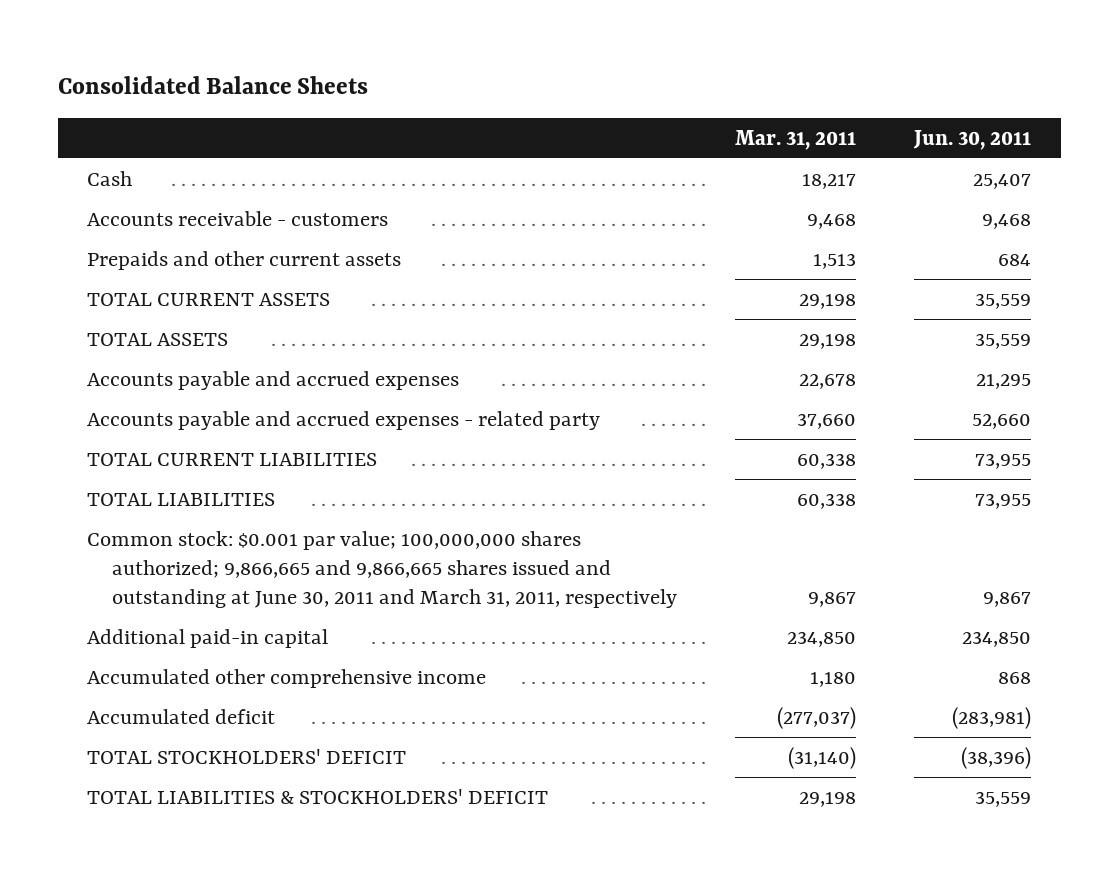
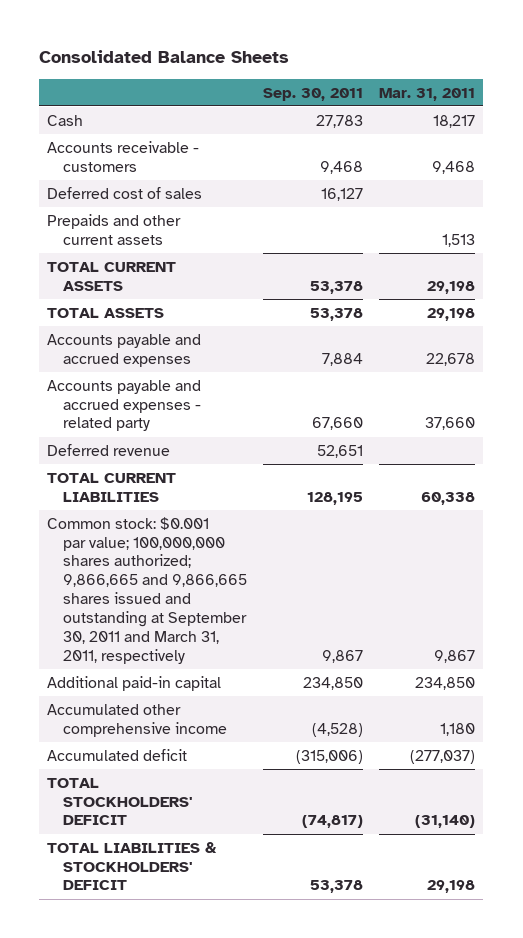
[913,129,1032,150] Jun. 30, 2011 -> none
none -> [263,87,364,101] Sep. 30, 2011
none -> [47,186,203,199] Deferred cost of sales
none -> [47,443,171,456] Deferred revenue
[86,492,275,506] TOTAL LIABILITIES -> none
[86,530,677,608] Common stock: $0.001 par value; 100,000,000 shares authorized; 9,866,665 and 9,866,665 shares issued and outstanding at June 30, 2011 and March 31, 2011, respectively -> [47,516,248,664] Common stock: $0.001 par value; 100,000,000 shares authorized; 9,866,665 and 9,866,665 shares issued and outstanding at September 30, 2011 and March 31, 2011, respectively

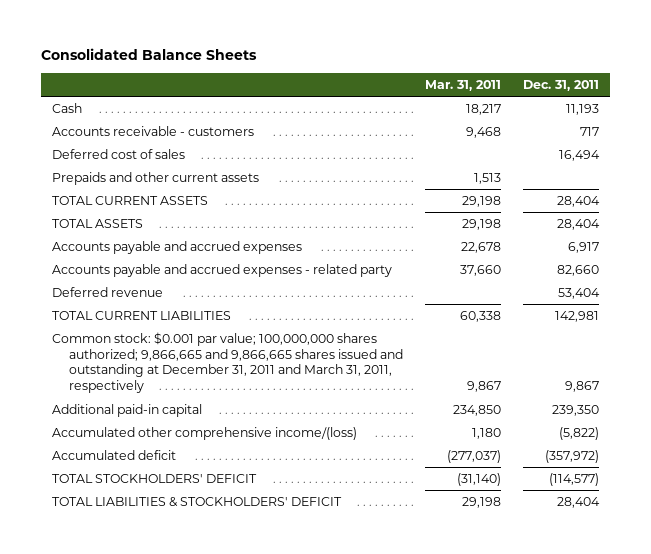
[263,87,364,101] Sep. 30, 2011 -> none
none -> [522,79,599,91] Dec. 31, 2011
[47,516,248,664] Common stock: $0.001 par value; 100,000,000 shares authorized; 9,866,665 and 9,866,665 shares issued and outstanding at September 30, 2011 and March 31, 2011, respectively -> [52,332,403,394] Common stock: $0.001 par value; 100,000,000 shares authorized; 9,866,665 and 9,866,665 shares issued and outstanding at December 31, 2011 and March 31, 2011, respectively
[47,703,228,737] Accumulated other comprehensive income -> [52,427,358,441] Accumulated other comprehensive income/(loss)

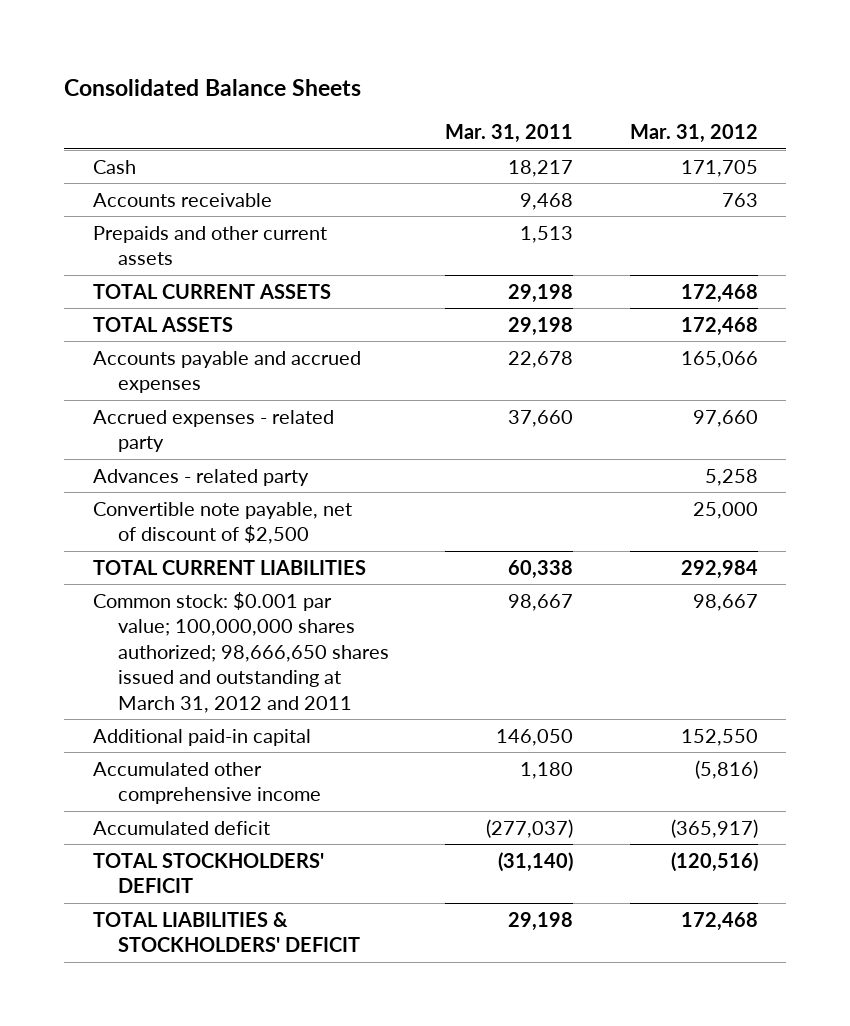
[522,79,599,91] Dec. 31, 2011 -> none
none -> [629,124,758,144] Mar. 31, 2012
[52,149,186,160] Deferred cost of sales -> none
[52,126,255,137] Accounts receivable - customers -> [92,192,272,207] Accounts receivable
[52,287,164,298] Deferred revenue -> none
[52,264,393,278] Accounts payable and accrued expenses - related party -> [92,409,334,453] Accrued expenses - related party
none -> [92,468,309,486] Advances - related party
none -> [92,501,352,545] Convertible note payable, net of discount of $2,500
[52,332,403,394] Common stock: $0.001 par value; 100,000,000 shares authorized; 9,866,665 and 9,866,665 shares issued and outstanding at December 31, 2011 and March 31, 2011, respectively -> [92,591,389,713] Common stock: $0.001 par value; 100,000,000 shares authorized; 98,666,650 shares issued and outstanding at March 31, 2012 and 2011
[466,381,501,393] 9,867 -> [508,593,574,611] 98,667
[452,405,501,417] 234,850 -> [496,728,574,746] 146,050
[52,427,358,441] Accumulated other comprehensive income/(loss) -> [92,761,321,805] Accumulated other comprehensive income

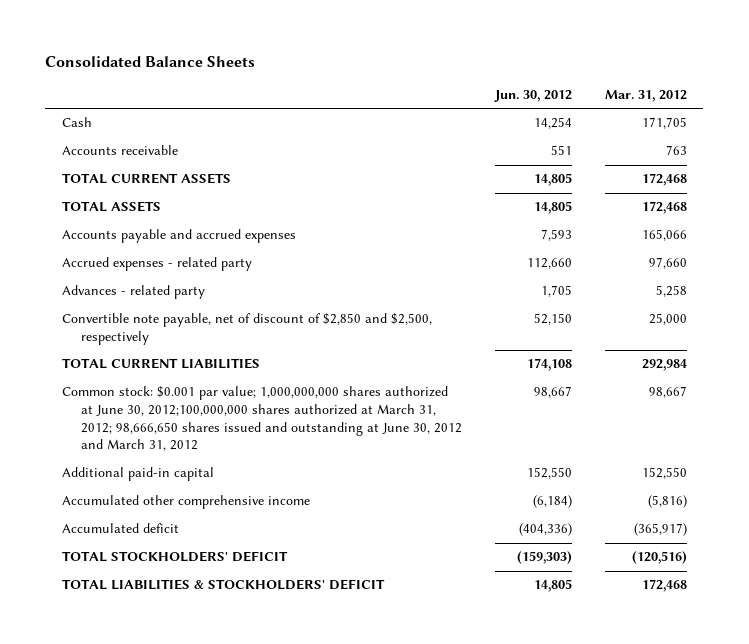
[445,124,574,144] Mar. 31, 2011 -> none
none -> [494,89,573,102] Jun. 30, 2012
[92,225,327,266] Prepaids and other current assets -> none
[92,501,352,545] Convertible note payable, net of discount of $2,500 -> [61,313,432,346] Convertible note payable, net of discount of $2,850 and $2,500, respectively
[92,591,389,713] Common stock: $0.001 par value; 100,000,000 shares authorized; 98,666,650 shares issued and outstanding at March 31, 2012 and 2011 -> [61,386,463,452] Common stock: $0.001 par value; 1,000,000,000 shares authorized at June 30, 2012;100,000,000 shares authorized at March 31, 2012; 98,666,650 shares issued and outstanding at June 30, 2012 and March 31, 2012

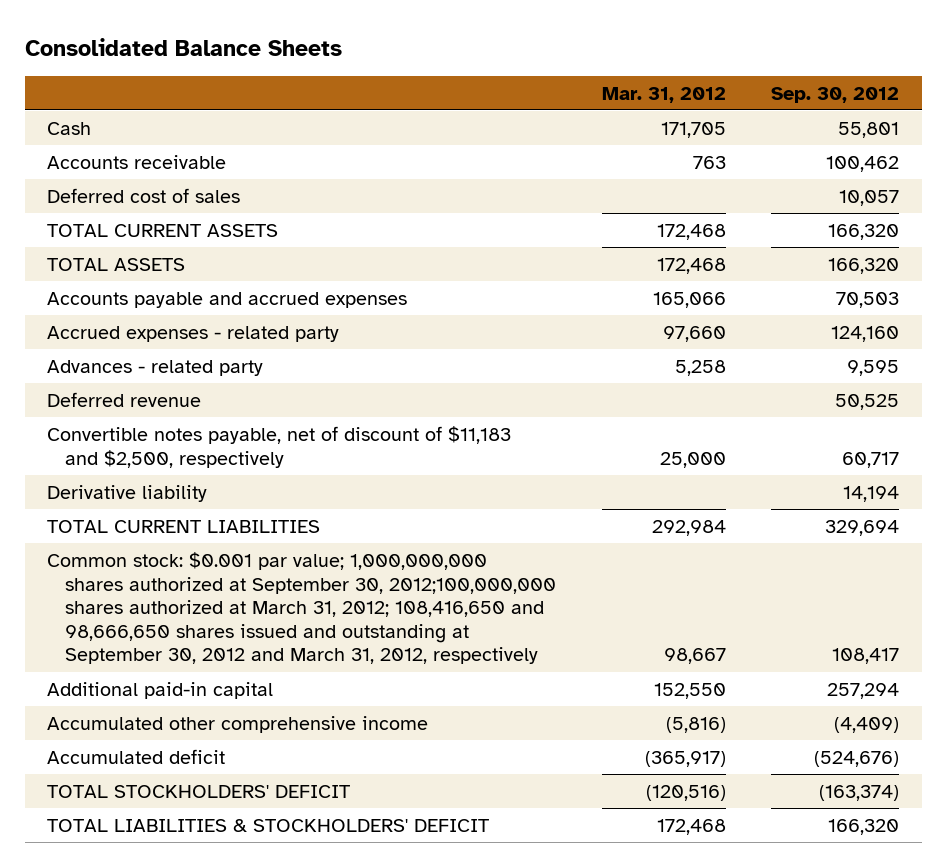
[494,89,573,102] Jun. 30, 2012 -> none
none -> [771,86,900,103] Sep. 30, 2012
none -> [47,188,241,204] Deferred cost of sales
none -> [47,392,202,408] Deferred revenue
[61,313,432,346] Convertible note payable, net of discount of $2,850 and $2,500, respectively -> [47,426,512,468] Convertible notes payable, net of discount of $11,183 and $2,500, respectively
none -> [47,485,208,503] Derivative liability
[61,386,463,452] Common stock: $0.001 par value; 1,000,000,000 shares authorized at June 30, 2012;100,000,000 shares authorized at March 31, 2012; 98,666,650 shares issued and outstanding at June 30, 2012 and March 31, 2012 -> [47,552,557,665] Common stock: $0.001 par value; 1,000,000,000 shares authorized at September 30, 2012;100,000,000 shares authorized at March 31, 2012; 108,416,650 and 98,666,650 shares issued and outstanding at September 30, 2012 and March 31, 2012, respectively

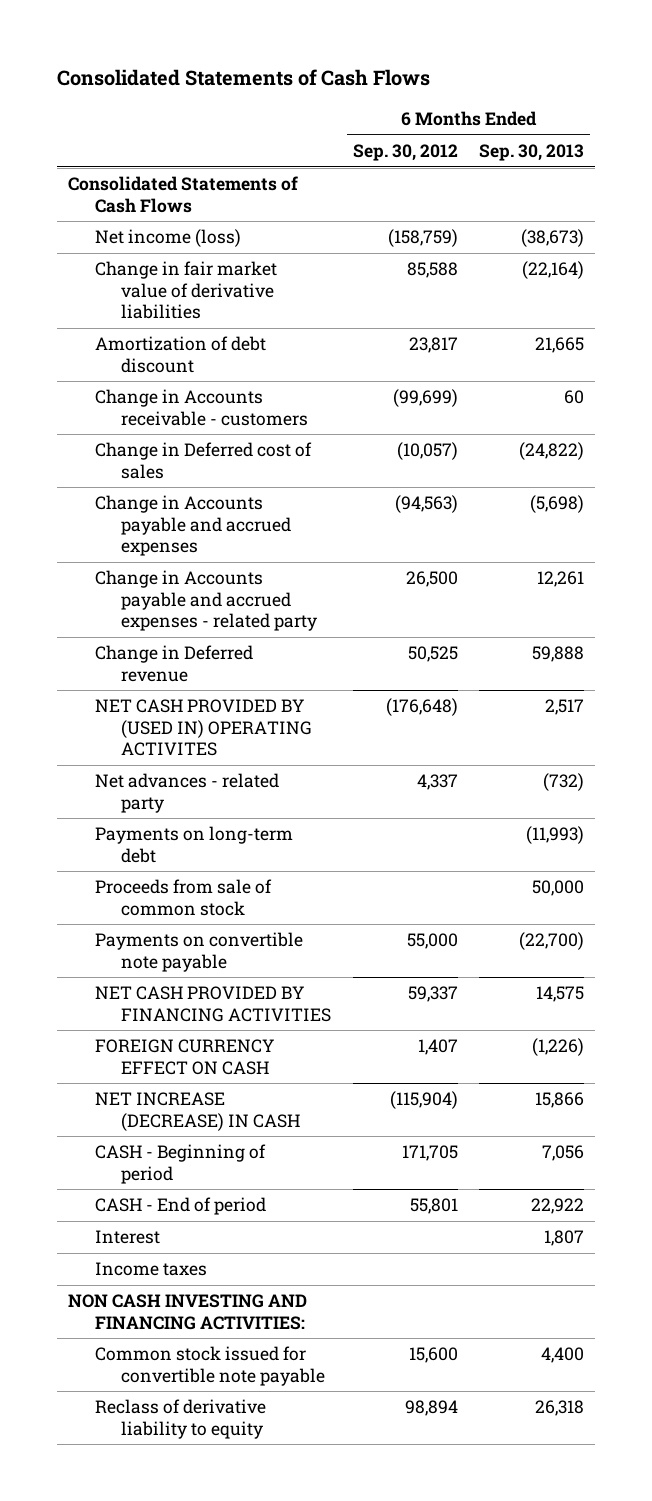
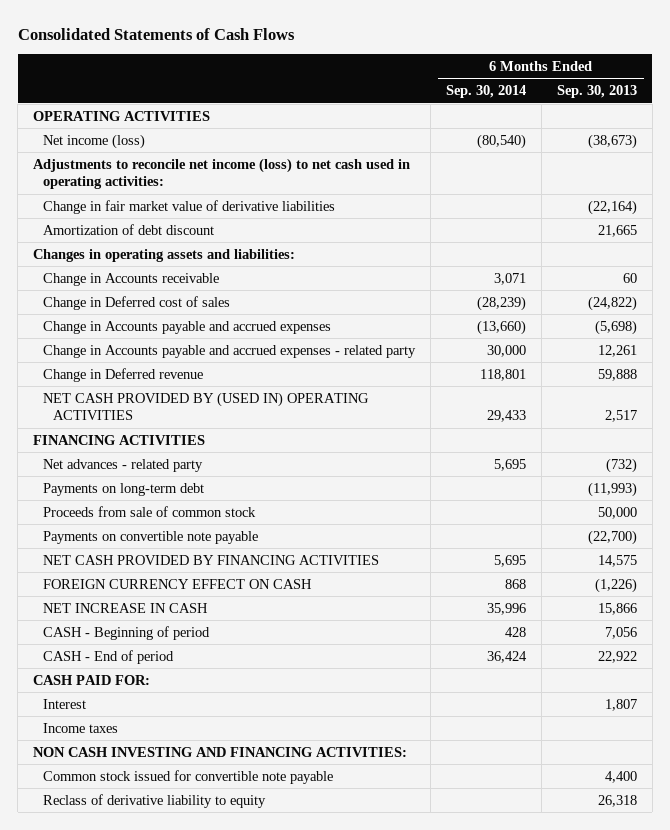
[352,143,458,161] Sep. 30, 2012 -> none
none -> [445,85,526,99] Sep. 30, 2014
[68,176,299,213] Consolidated Statements of Cash Flows -> none
none -> [33,110,211,121] OPERATING ACTIVITIES
none -> [33,157,411,190] Adjustments to reconcile net income (loss) to net cash used in operating activities:
none -> [33,248,296,262] Changes in operating assets and liabilities:
[94,389,309,426] Change in Accounts receivable - customers -> [43,272,220,286] Change in Accounts receivable
[94,699,313,756] NET CASH PROVIDED BY (USED IN) OPERATING ACTIVITES -> [43,391,370,421] NET CASH PROVIDED BY (USED IN) OPERATING ACTIVITIES
none -> [33,434,206,445] FINANCING ACTIVITIES
[94,1092,301,1131] NET INCREASE (DECREASE) IN CASH -> [43,602,209,613] NET INCREASE IN CASH
none -> [33,674,151,685] CASH PAID FOR:

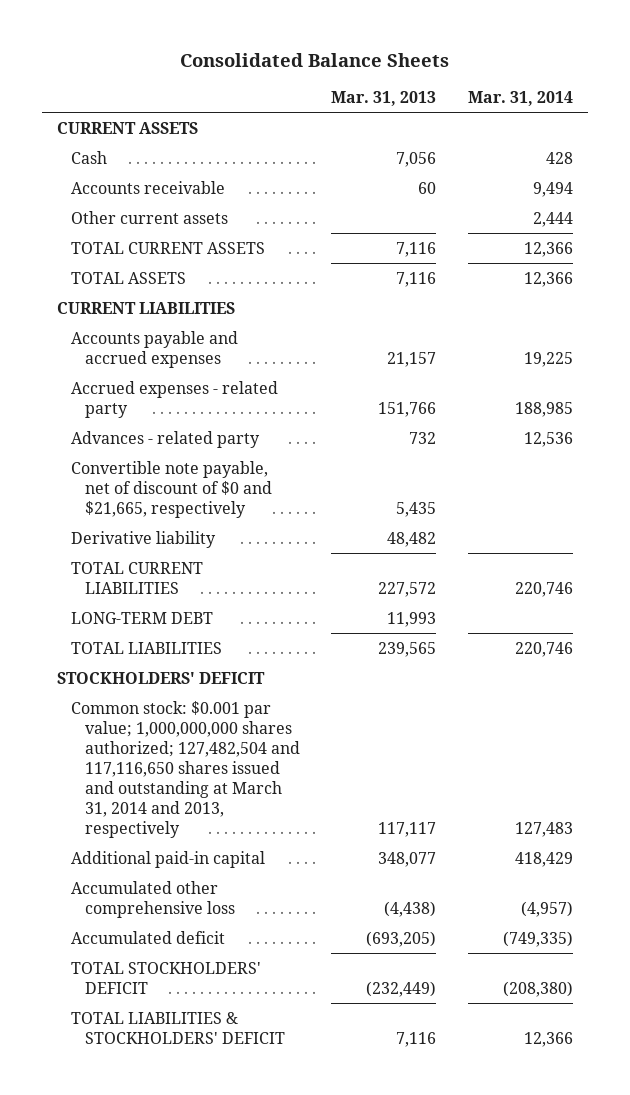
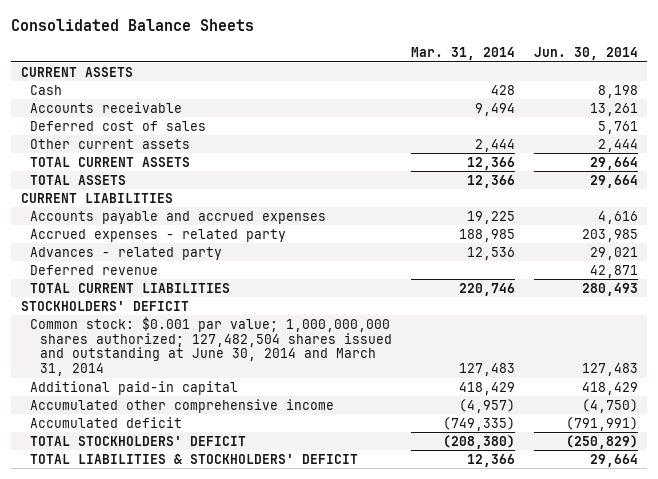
[331,91,437,107] Mar. 31, 2013 -> none
none -> [533,46,638,60] Jun. 30, 2014
none -> [30,120,207,131] Deferred cost of sales
[71,460,272,518] Convertible note payable, net of discount of $0 and $21,665, respectively -> none
[71,530,217,548] Derivative liability -> none
none -> [30,264,159,275] Deferred revenue
[71,611,214,624] LONG-TERM DEBT -> none
[71,641,223,654] TOTAL LIABILITIES -> none
[71,700,300,839] Common stock: $0.001 par value; 1,000,000,000 shares authorized; 127,482,504 and 117,116,650 shares issued and outstanding at March 31, 2014 and 2013, respectively -> [30,315,392,376] Common stock: $0.001 par value; 1,000,000,000 shares authorized; 127,482,504 shares issued and outstanding at June 30, 2014 and March 31, 2014
[71,880,235,918] Accumulated other comprehensive loss -> [30,398,335,413] Accumulated other comprehensive income

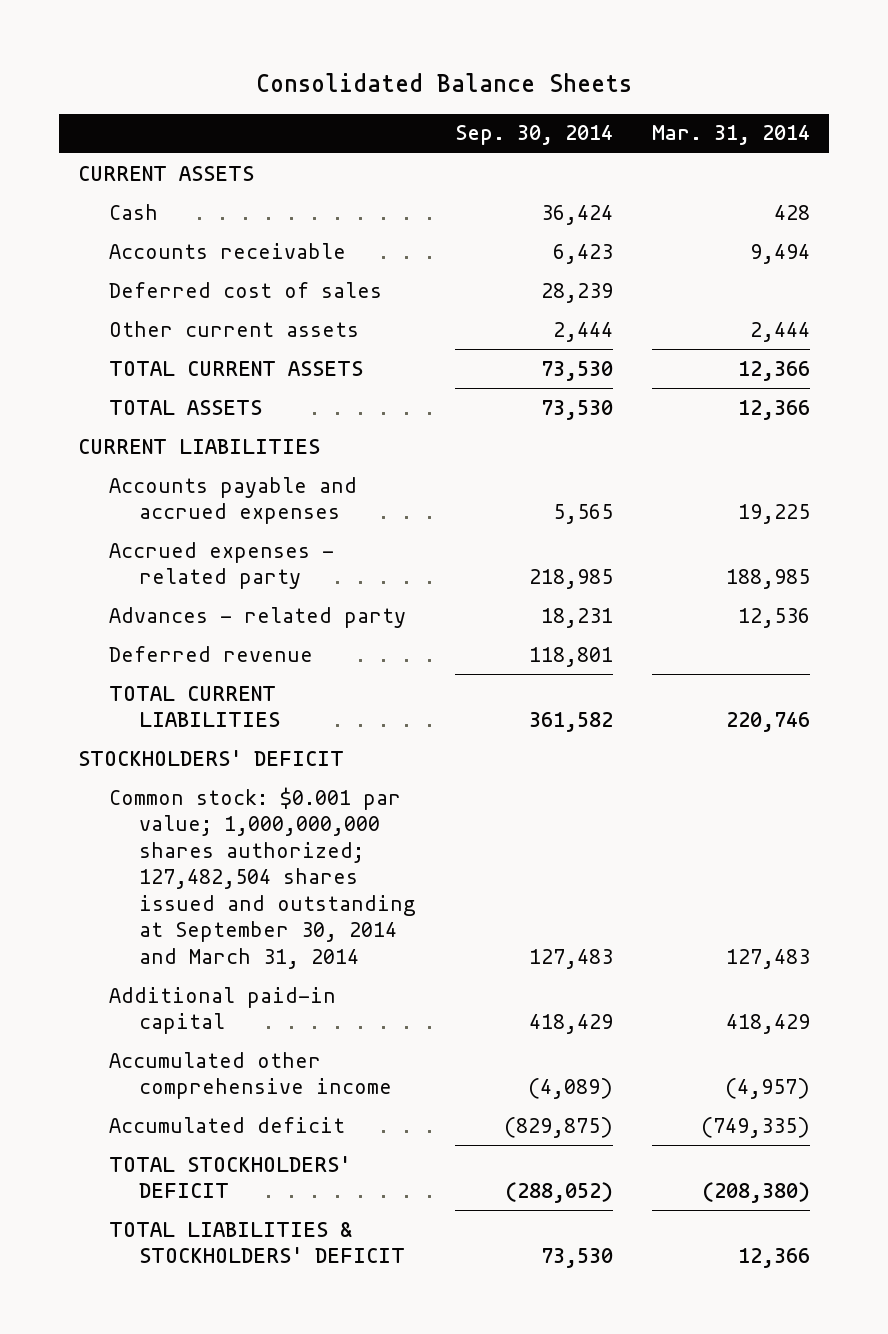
[533,46,638,60] Jun. 30, 2014 -> none
none -> [454,125,613,146] Sep. 30, 2014
[30,315,392,376] Common stock: $0.001 par value; 1,000,000,000 shares authorized; 127,482,504 shares issued and outstanding at June 30, 2014 and March 31, 2014 -> [108,786,416,969] Common stock: $0.001 par value; 1,000,000,000 shares authorized; 127,482,504 shares issued and outstanding at September 30, 2014 and March 31, 2014

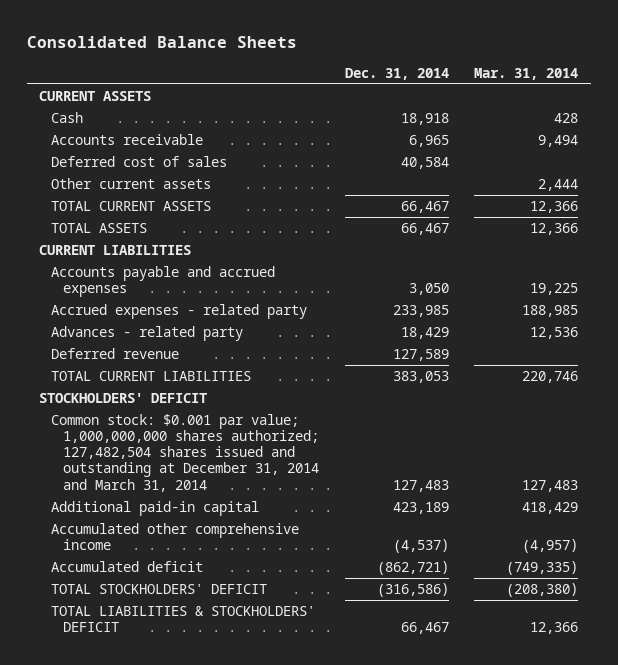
[454,125,613,146] Sep. 30, 2014 -> none
none -> [344,67,449,80] Dec. 31, 2014
[108,786,416,969] Common stock: $0.001 par value; 1,000,000,000 shares authorized; 127,482,504 shares issued and outstanding at September 30, 2014 and March 31, 2014 -> [51,414,319,492] Common stock: $0.001 par value; 1,000,000,000 shares authorized; 127,482,504 shares issued and outstanding at December 31, 2014 and March 31, 2014

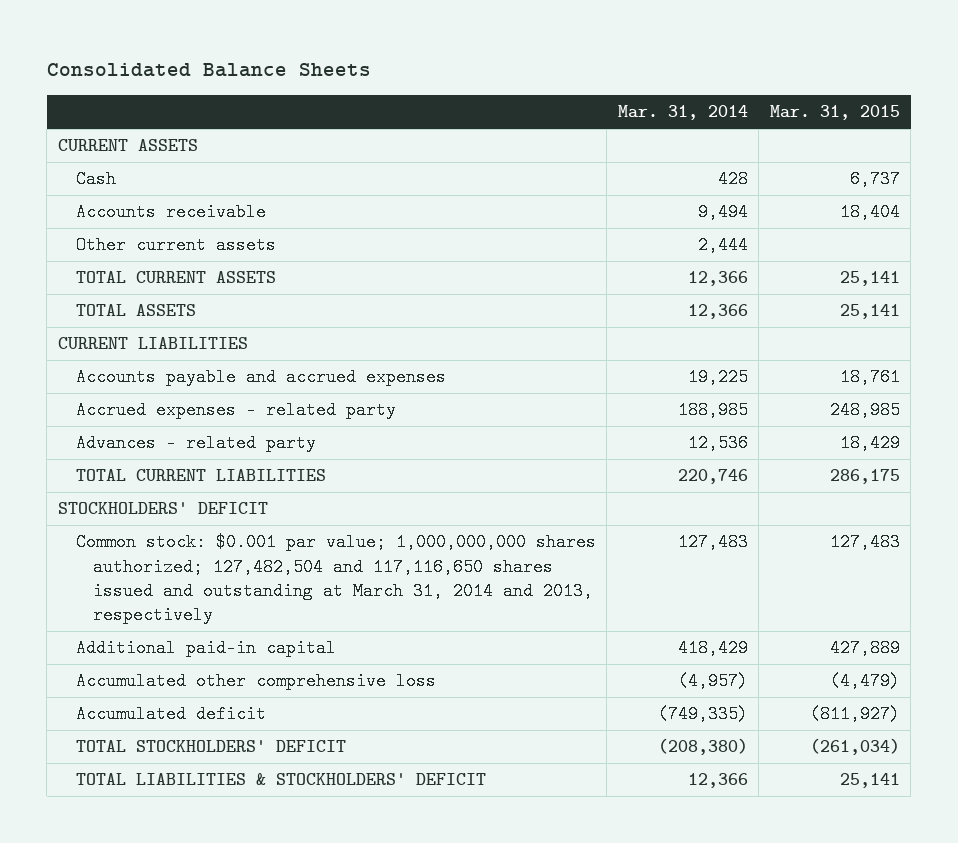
[344,67,449,80] Dec. 31, 2014 -> none
none -> [769,105,900,121] Mar. 31, 2015
[51,156,228,168] Deferred cost of sales -> none
[51,348,180,360] Deferred revenue -> none
[51,414,319,492] Common stock: $0.001 par value; 1,000,000,000 shares authorized; 127,482,504 shares issued and outstanding at December 31, 2014 and March 31, 2014 -> [75,533,596,624] Common stock: $0.001 par value; 1,000,000,000 shares authorized; 127,482,504 and 117,116,650 shares issued and outstanding at March 31, 2014 and 2013, respectively
[51,523,300,551] Accumulated other comprehensive income -> [75,672,436,691] Accumulated other comprehensive loss

